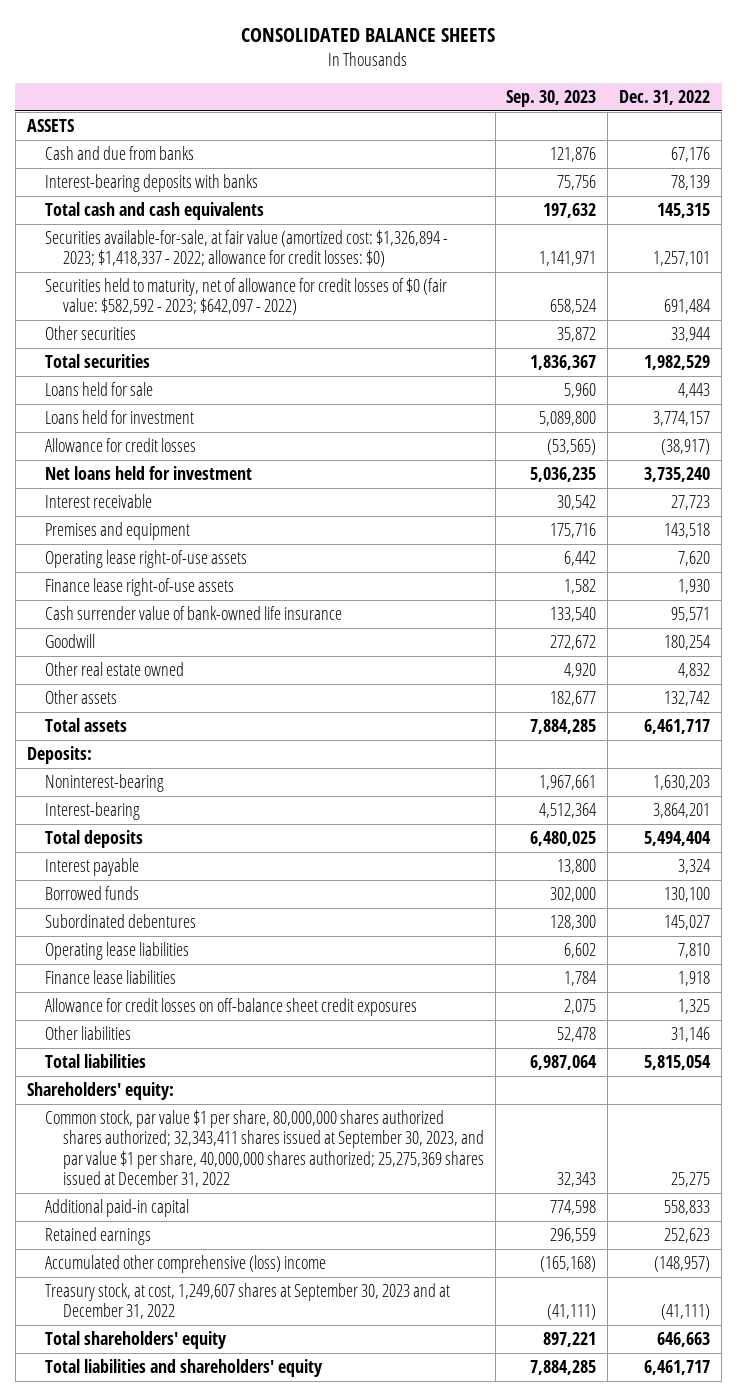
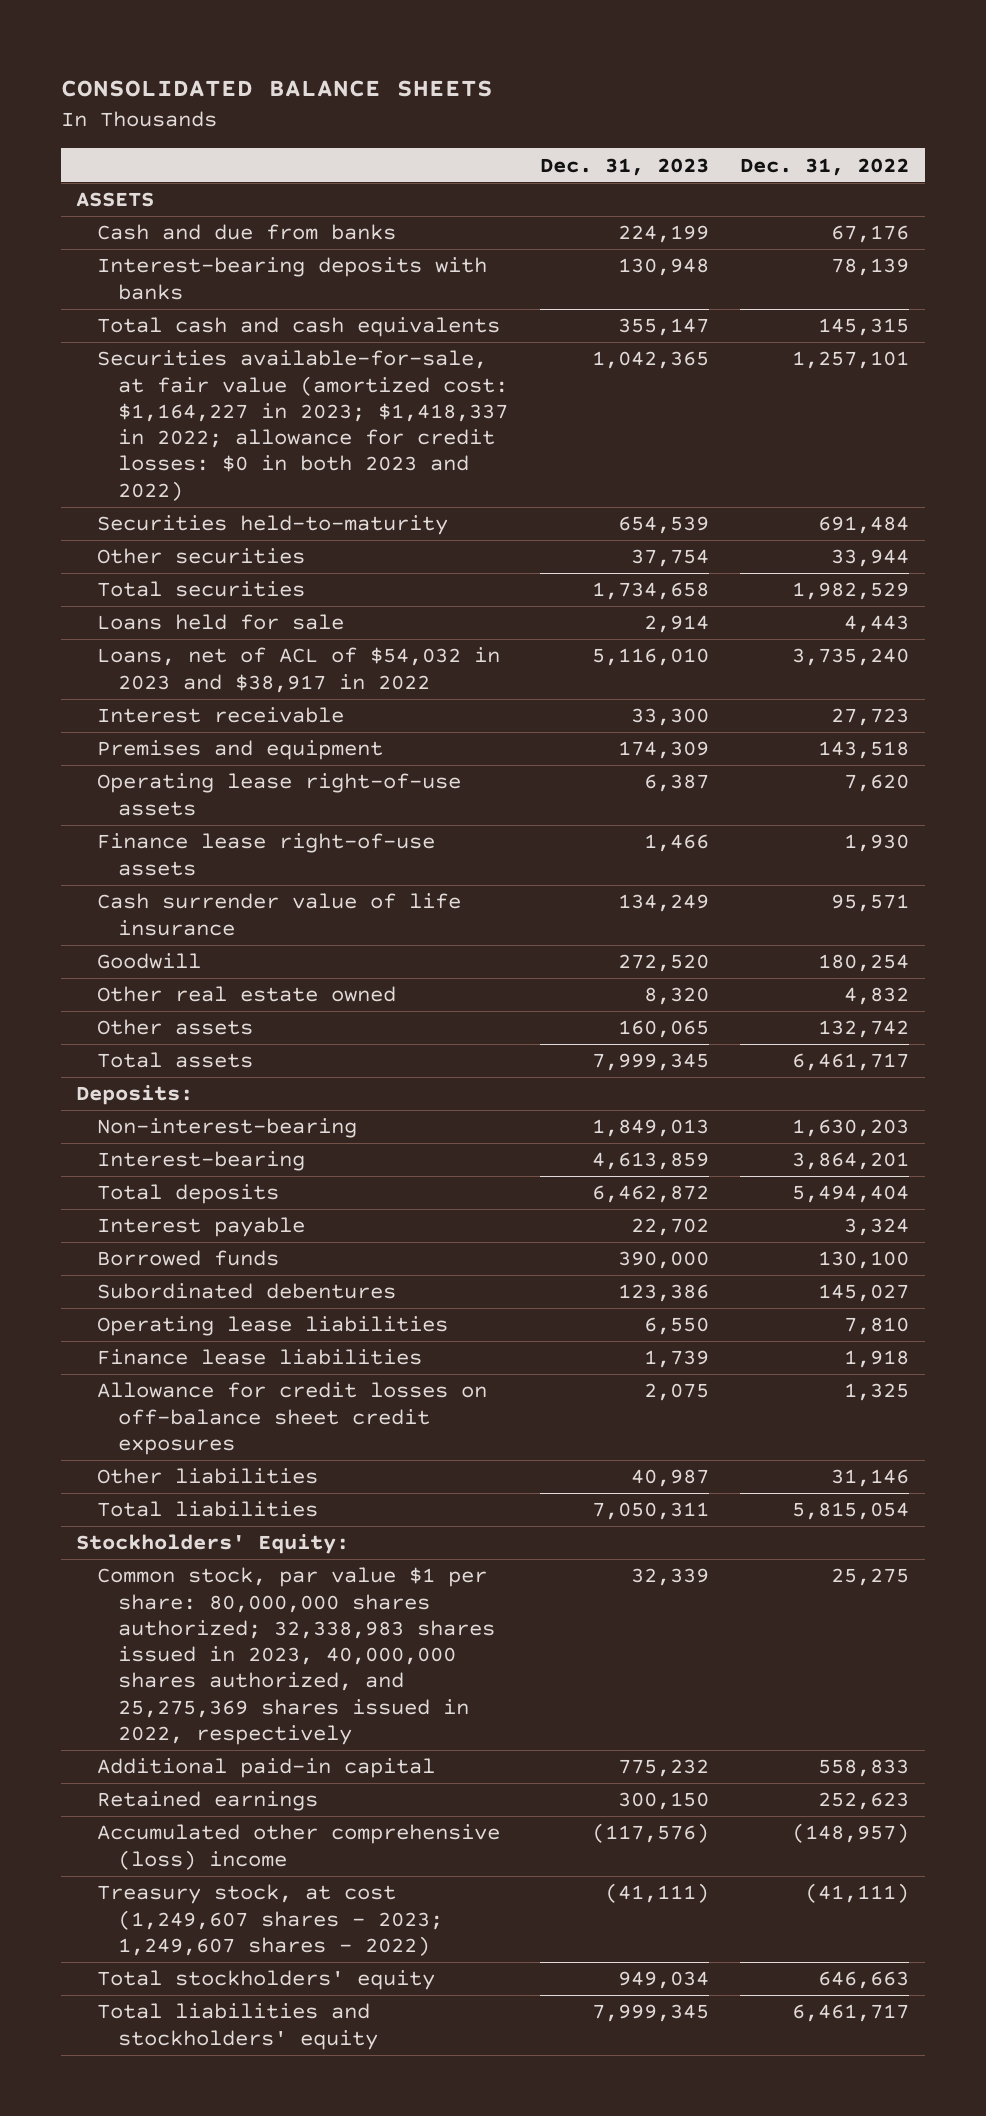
[506,89,597,107] Sep. 30, 2023 -> none
none -> [539,157,709,176] Dec. 31, 2023
[44,229,448,268] Securities available-for-sale, at fair value (amortized cost: $1,326,894 - 2023; $1,418,337 - 2022; allowance for credit losses: $0) -> [97,350,509,501] Securities available-for-sale, at fair value (amortized cost: $1,164,227 in 2023; $1,418,337 in 2022; allowance for credit losses: $0 in both 2023 and 2022)
[44,277,447,316] Securities held to maturity, net of allowance for credit losses of $0 (fair value: $582,592 - 2023; $642,097 - 2022) -> [97,515,449,536] Securities held-to-maturity
[44,409,194,424] Loans held for investment -> none
[44,437,196,452] Allowance for credit losses -> none
[44,465,252,480] Net loans held for investment -> [97,647,501,693] Loans, net of ACL of $54,032 in 2023 and $38,917 in 2022
[44,605,342,620] Cash surrender value of bank-owned life insurance -> [97,893,462,936] Cash surrender value of life insurance
[44,773,164,792] Noninterest-bearing -> [97,1118,358,1139] Non-interest-bearing
[26,1081,174,1100] Shareholders' equity: -> [76,1534,350,1555] Stockholders' Equity:
[44,1109,484,1188] Common stock, par value $1 per share, 80,000,000 shares authorized shares authorized; 32,343,411 shares issued at September 30, 2023, and par value $1 per share, 40,000,000 shares authorized; 25,275,369 shares issued at December 31, 2022 -> [97,1567,496,1745] Common stock, par value $1 per share: 80,000,000 shares authorized; 32,338,983 shares issued in 2023, 40,000,000 shares authorized, and 25,275,369 shares issued in 2022, respectively
[44,1282,450,1320] Treasury stock, at cost, 1,249,607 shares at September 30, 2023 and at December 31, 2022 -> [97,1884,444,1956] Treasury stock, at cost (1,249,607 shares - 2023; 1,249,607 shares - 2022)
[44,1330,227,1349] Total shareholders' equity -> [97,1970,436,1991] Total stockholders' equity
[44,1358,323,1377] Total liabilities and shareholders' equity -> [97,2003,379,2050] Total liabilities and stockholders' equity

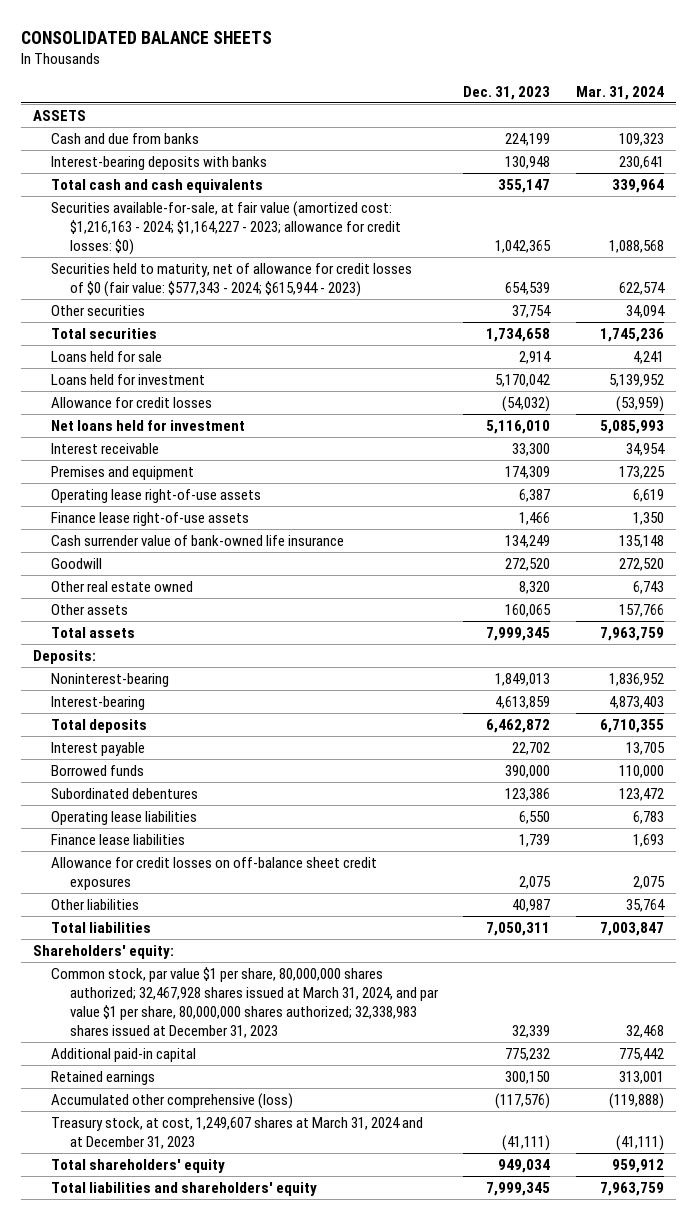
[740,157,910,176] Dec. 31, 2022 -> none
none -> [575,85,664,100] Mar. 31, 2024
[97,350,509,501] Securities available-for-sale, at fair value (amortized cost: $1,164,227 in 2023; $1,418,337 in 2022; allowance for credit losses: $0 in both 2023 and 2022) -> [51,201,401,255] Securities available-for-sale, at fair value (amortized cost: $1,216,163 - 2024; $1,164,227 - 2023; allowance for credit losses: $0)
[97,515,449,536] Securities held-to-maturity -> [51,263,413,297] Securities held to maturity, net of allowance for credit losses of $0 (fair value: $577,343 - 2024; $615,944 - 2023)
none -> [51,374,206,386] Loans held for investment
none -> [51,397,213,409] Allowance for credit losses
[97,647,501,693] Loans, net of ACL of $54,032 in 2023 and $38,917 in 2022 -> [51,420,246,432] Net loans held for investment
[97,893,462,936] Cash surrender value of life insurance -> [51,535,345,547] Cash surrender value of bank-owned life insurance
[97,1118,358,1139] Non-interest-bearing -> [51,673,170,688] Noninterest-bearing
[76,1534,350,1555] Stockholders' Equity: -> [33,945,175,960] Shareholders' equity:
[97,1567,496,1745] Common stock, par value $1 per share: 80,000,000 shares authorized; 32,338,983 shares issued in 2023, 40,000,000 shares authorized, and 25,275,369 shares issued in 2022, respectively -> [51,967,439,1038] Common stock, par value $1 per share, 80,000,000 shares authorized; 32,467,928 shares issued at March 31, 2024, and par value $1 per share, 80,000,000 shares authorized; 32,338,983 shares issued at December 31, 2023
[97,1824,501,1870] Accumulated other comprehensive (loss) income -> [51,1093,294,1110] Accumulated other comprehensive (loss)
[97,1884,444,1956] Treasury stock, at cost (1,249,607 shares - 2023; 1,249,607 shares - 2022) -> [51,1117,424,1149] Treasury stock, at cost, 1,249,607 shares at March 31, 2024 and at December 31, 2023
[97,1970,436,1991] Total stockholders' equity -> [51,1159,226,1174] Total shareholders' equity
[97,2003,379,2050] Total liabilities and stockholders' equity -> [51,1182,318,1197] Total liabilities and shareholders' equity

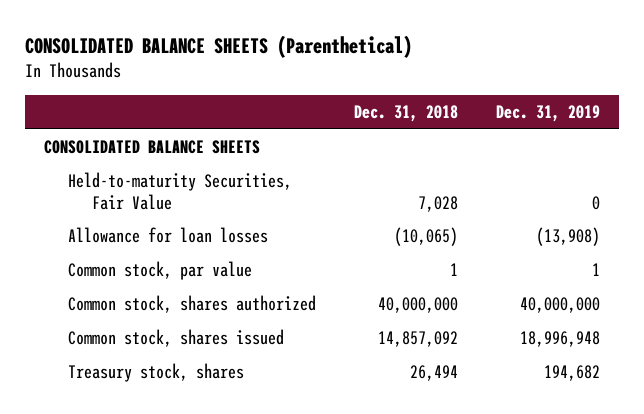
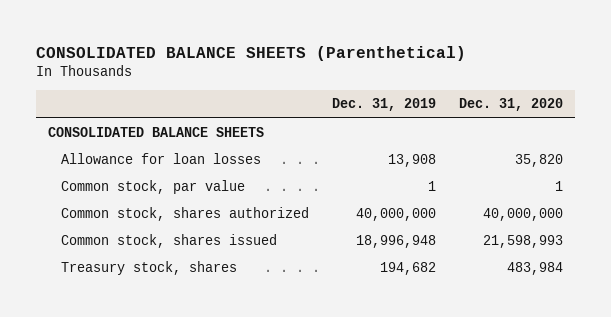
[353,105,458,123] Dec. 31, 2018 -> none
none -> [459,98,564,112] Dec. 31, 2020
[67,172,292,210] Held-to-maturity Securities, Fair Value -> none
[535,227,600,247] (13,908) -> [388,154,437,168] 13,908

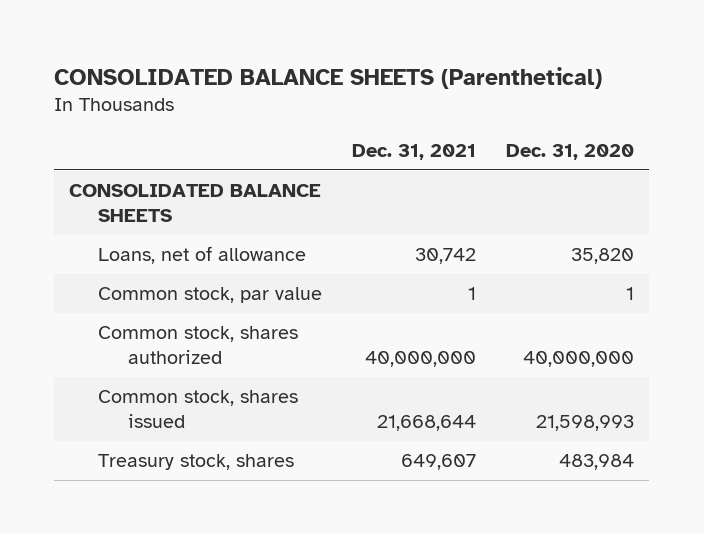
[332,98,437,112] Dec. 31, 2019 -> none
none -> [352,144,477,161] Dec. 31, 2021
[60,153,261,165] Allowance for loan losses -> [98,246,307,265] Loans, net of allowance

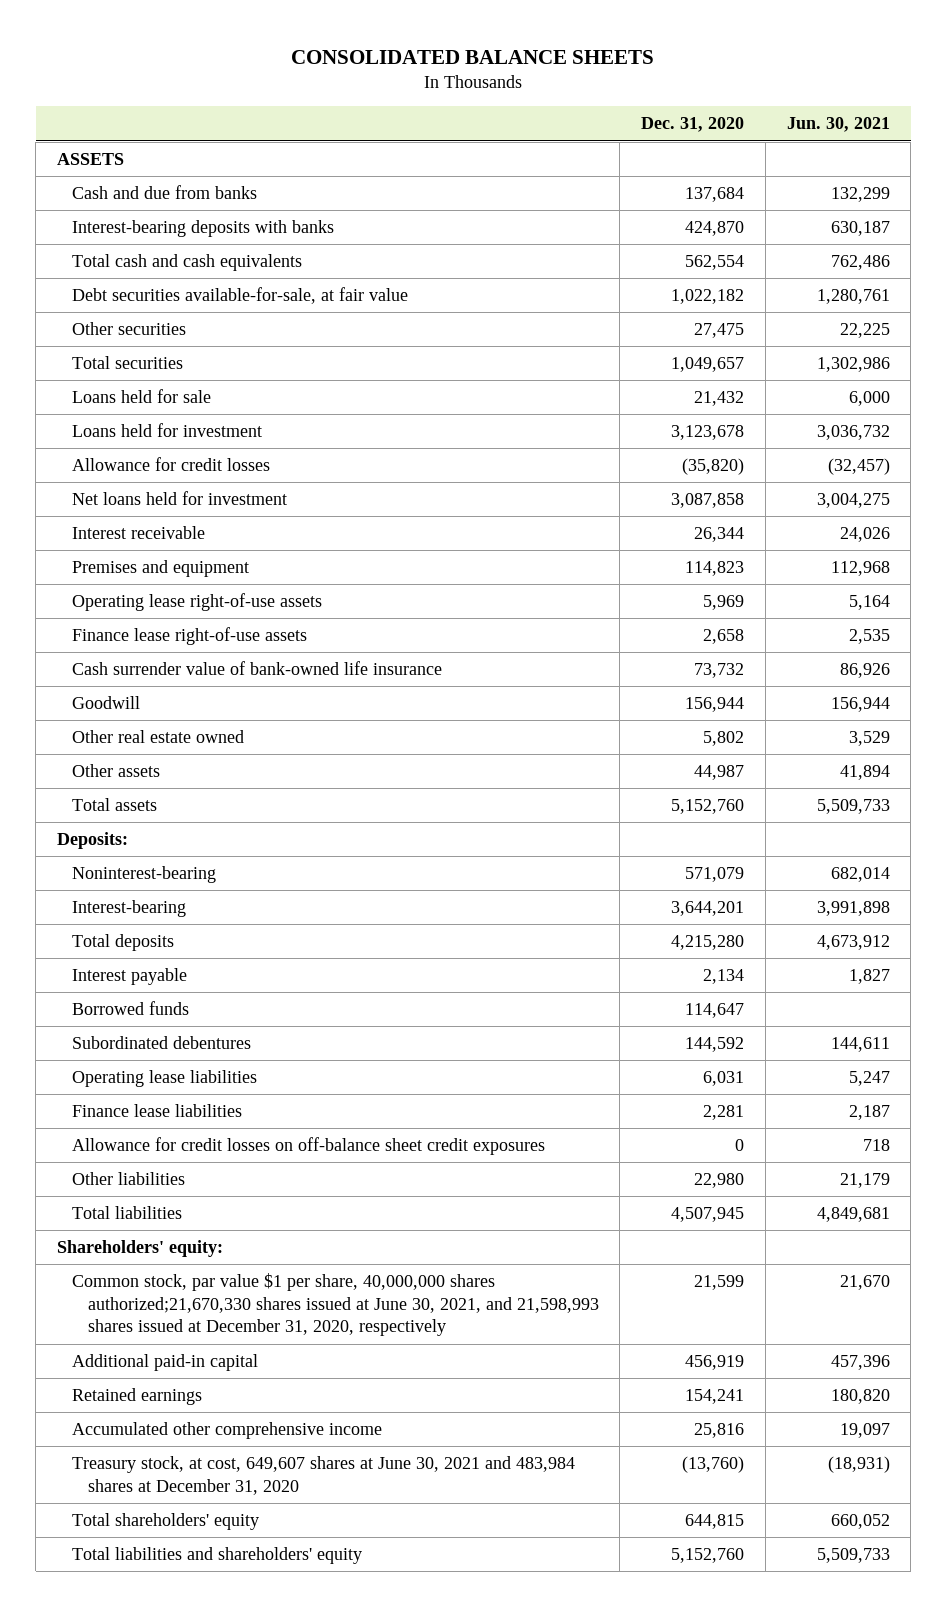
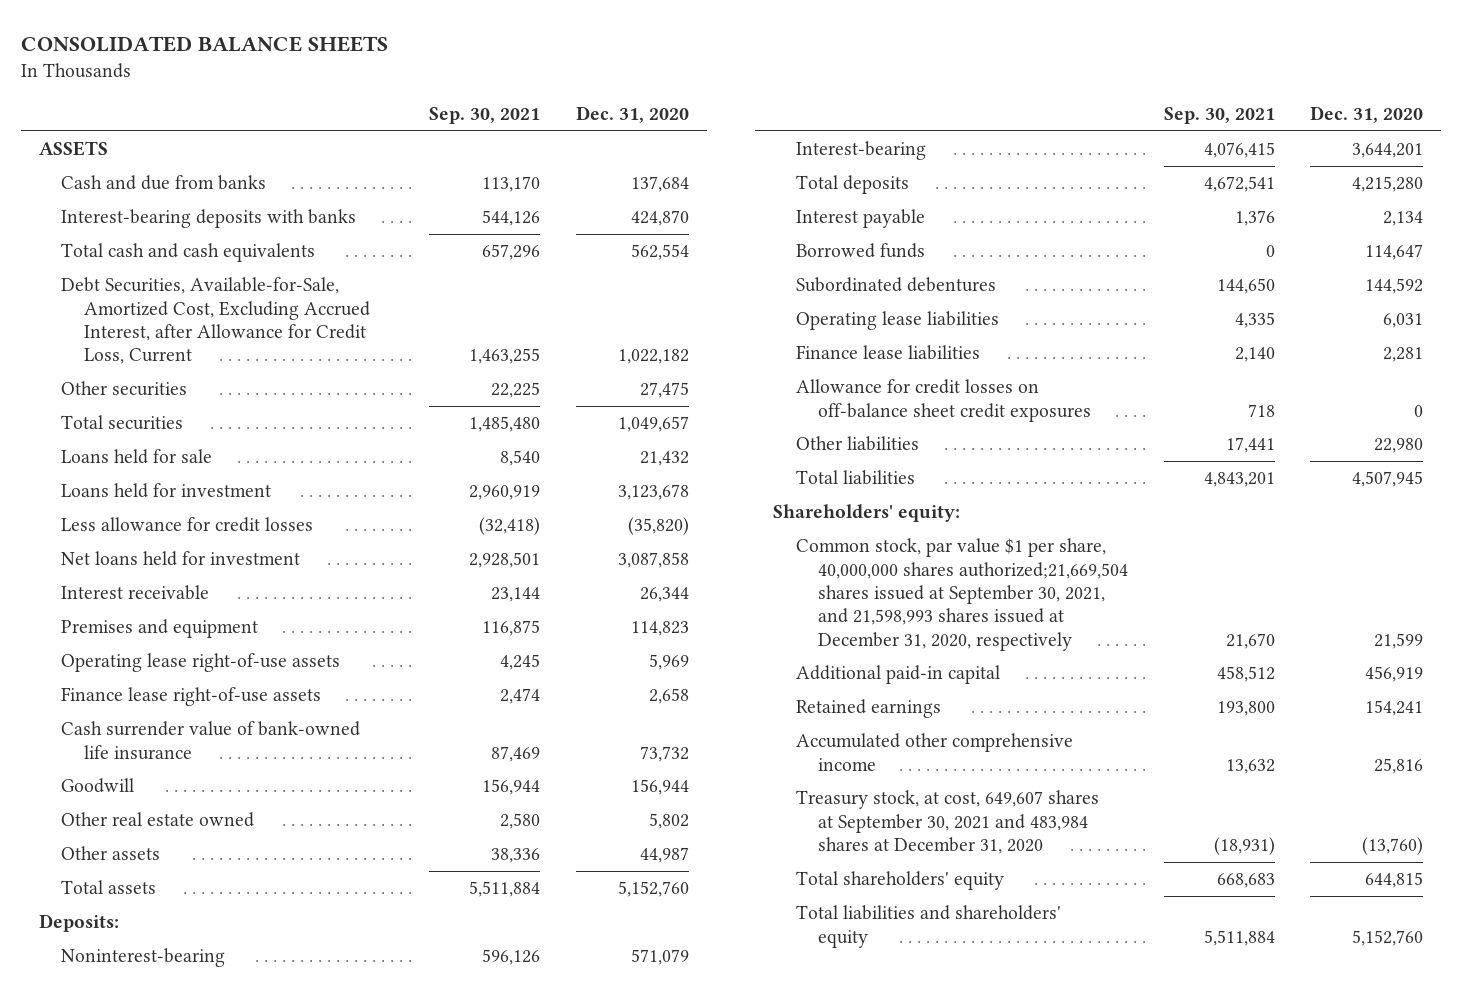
[786,117,890,133] Jun. 30, 2021 -> none
none -> [429,106,541,124] Sep. 30, 2021
[72,287,409,305] Debt securities available-for-sale, at fair value -> [61,277,370,365] Debt Securities, Available-for-Sale, Amortized Cost, Excluding Accrued Interest, after Allowance for Credit Loss, Current
[72,457,271,472] Allowance for credit losses -> [61,517,314,533] Less allowance for credit losses
[72,1273,599,1337] Common stock, par value $1 per share, 40,000,000 shares authorized;21,670,330 shares issued at June 30, 2021, and 21,598,993 shares issued at December 31, 2020, respectively -> [795,538,1128,651] Common stock, par value $1 per share, 40,000,000 shares authorized;21,669,504 shares issued at September 30, 2021, and 21,598,993 shares issued at December 31, 2020, respectively
[72,1456,576,1495] Treasury stock, at cost, 649,607 shares at June 30, 2021 and 483,984 shares at December 31, 2020 -> [795,790,1099,854] Treasury stock, at cost, 649,607 shares at September 30, 2021 and 483,984 shares at December 31, 2020

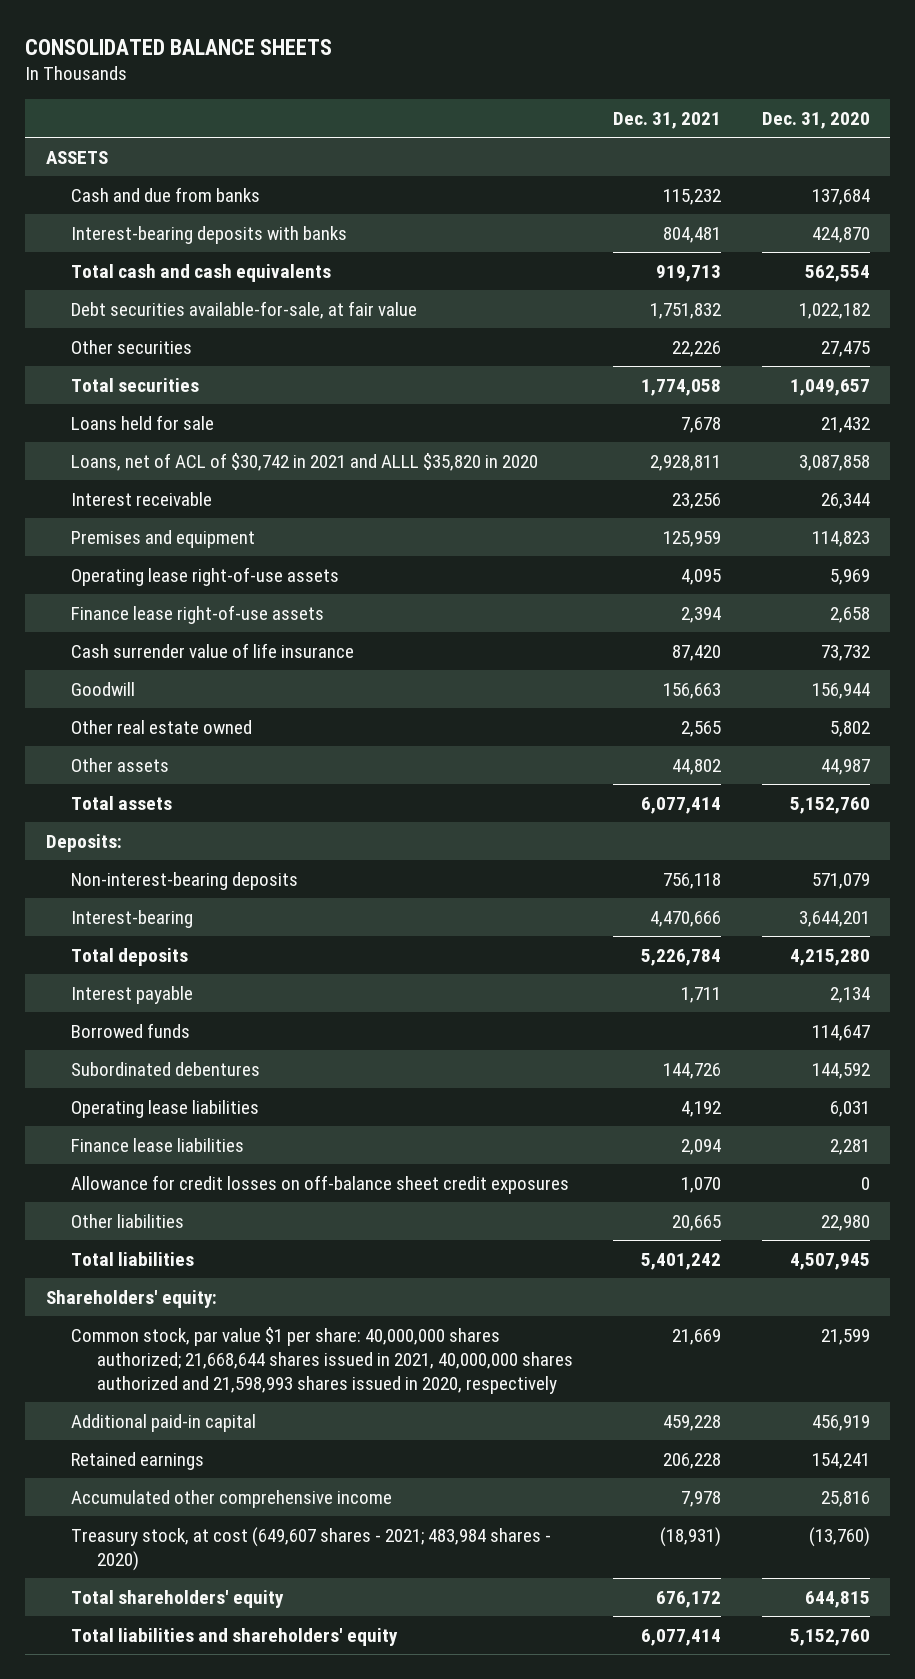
[429,106,541,124] Sep. 30, 2021 -> none
none -> [613,111,722,129] Dec. 31, 2021
[61,277,370,365] Debt Securities, Available-for-Sale, Amortized Cost, Excluding Accrued Interest, after Allowance for Credit Loss, Current -> [71,300,418,319] Debt securities available-for-sale, at fair value
[61,483,272,499] Loans held for investment -> none
[61,517,314,533] Less allowance for credit losses -> none
[61,551,301,567] Net loans held for investment -> [71,452,539,471] Loans, net of ACL of $30,742 in 2021 and ALLL $35,820 in 2020
[61,721,361,760] Cash surrender value of bank-owned life insurance -> [71,642,355,658] Cash surrender value of life insurance
[61,948,226,968] Noninterest-bearing -> [71,871,299,890] Non-interest-bearing deposits
[795,538,1128,651] Common stock, par value $1 per share, 40,000,000 shares authorized;21,669,504 shares issued at September 30, 2021, and 21,598,993 shares issued at December 31, 2020, respectively -> [71,1326,573,1394] Common stock, par value $1 per share: 40,000,000 shares authorized; 21,668,644 shares issued in 2021, 40,000,000 shares authorized and 21,598,993 shares issued in 2020, respectively
[795,790,1099,854] Treasury stock, at cost, 649,607 shares at September 30, 2021 and 483,984 shares at December 31, 2020 -> [71,1526,552,1571] Treasury stock, at cost (649,607 shares - 2021; 483,984 shares - 2020)

